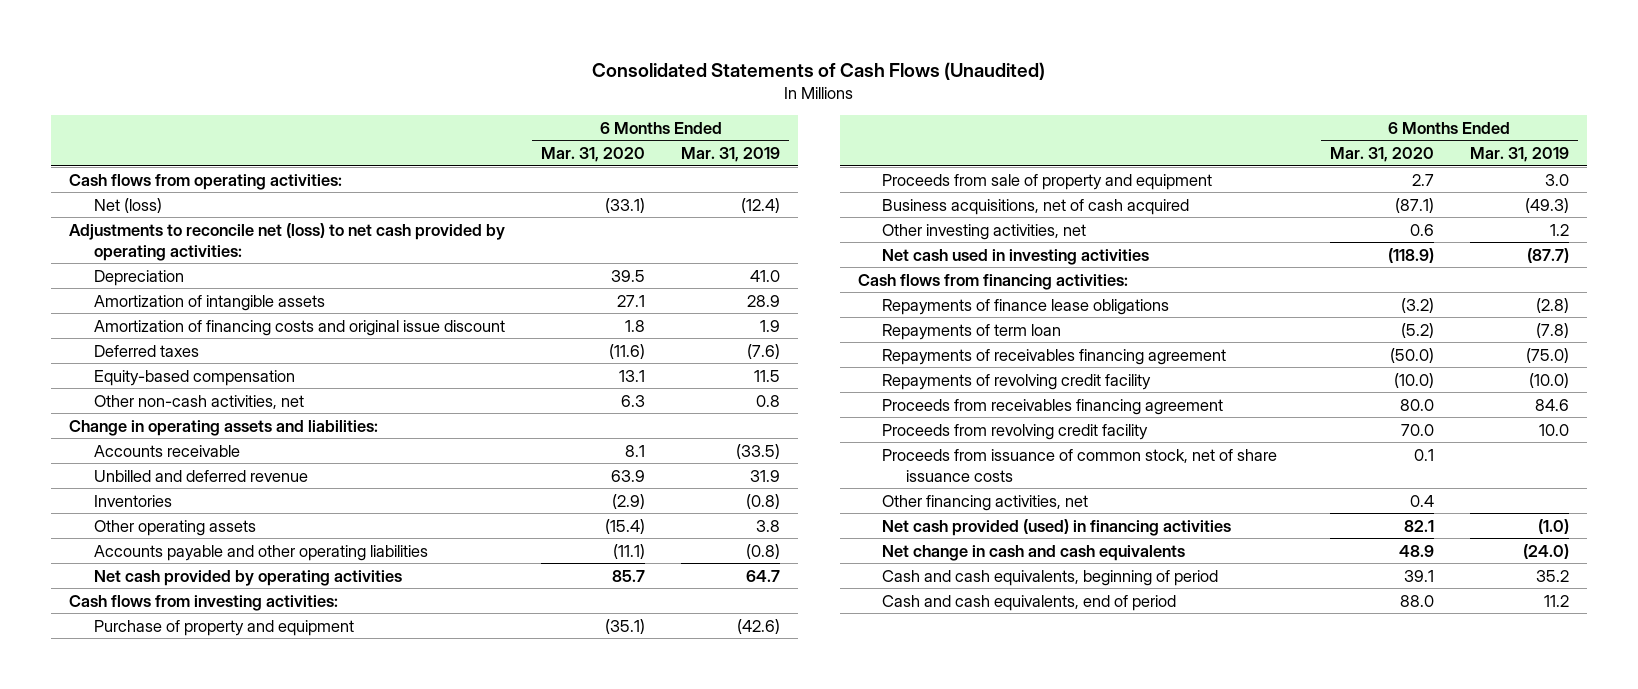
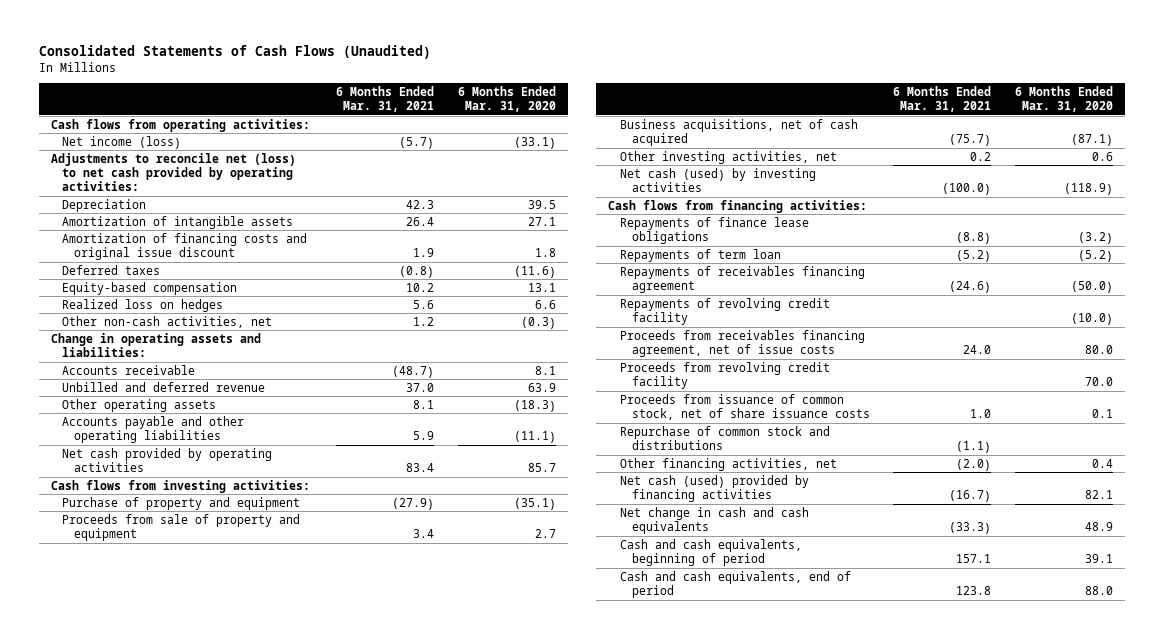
[681,147,781,163] Mar. 31, 2019 -> none
none -> [336,85,435,113] 6 Months Ended Mar. 31, 2021
[93,197,162,213] Net (loss) -> [62,135,182,149] Net income (loss)
none -> [62,298,224,312] Realized loss on hedges
[621,394,646,407] 6.3 -> [520,316,556,329] (0.3)
[93,494,172,507] Inventories -> none
[605,518,646,534] (15.4) -> [513,399,556,412] (18.3)
[881,248,1149,265] Net cash used in investing activities -> [619,167,816,192] Net cash (used) by investing activities
[881,398,1223,415] Proceeds from receivables financing agreement -> [619,329,865,357] Proceeds from receivables financing agreement, net of issue costs
none -> [619,425,830,450] Repurchase of common stock and distributions
[881,518,1231,536] Net cash provided (used) in financing activities -> [619,474,809,502] Net cash (used) provided by financing activities

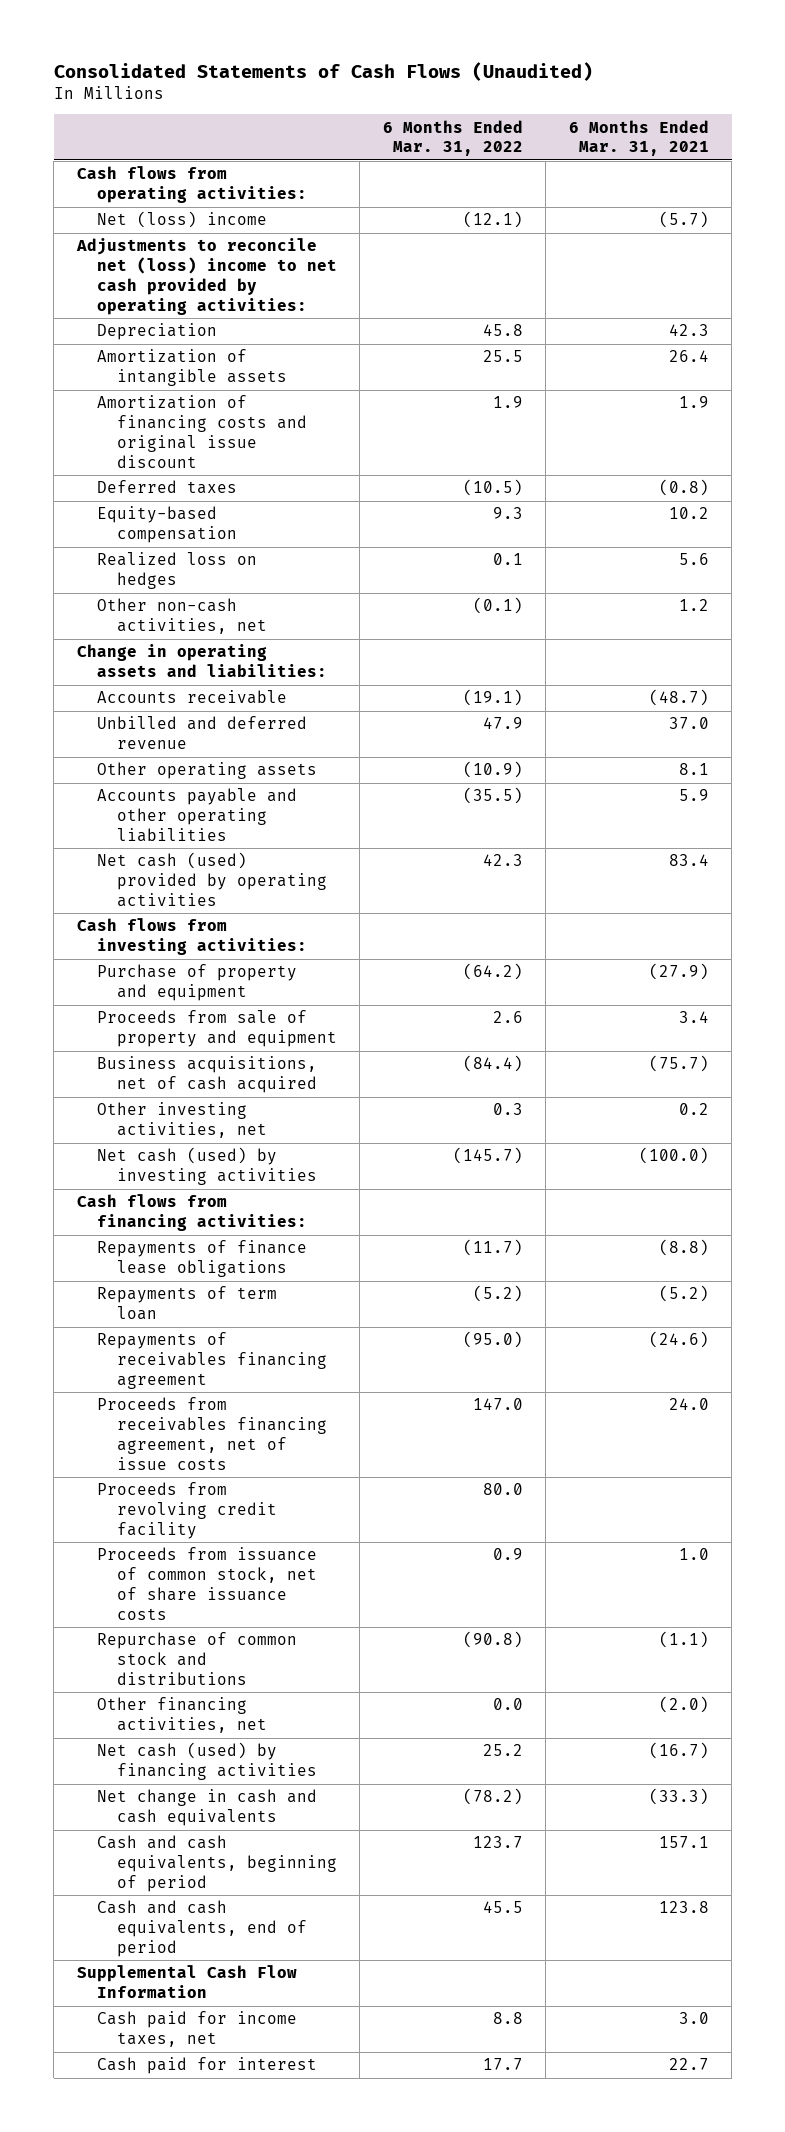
[457,85,556,113] 6 Months Ended Mar. 31, 2020 -> none
none -> [382,119,523,157] 6 Months Ended Mar. 31, 2022
[62,135,182,149] Net income (loss) -> [96,211,267,229] Net (loss) income
[50,152,296,192] Adjustments to reconcile net (loss) to net cash provided by operating activities: -> [75,238,337,315] Adjustments to reconcile net (loss) income to net cash provided by operating activities:
[62,447,273,472] Net cash provided by operating activities -> [96,852,327,907] Net cash (used) provided by operating activities
[619,297,830,325] Repayments of revolving credit facility -> none
[619,474,809,502] Net cash (used) provided by financing activities -> [96,1742,317,1781] Net cash (used) by financing activities
none -> [76,1965,297,1999] Supplemental Cash Flow Information
none -> [96,2011,297,2048] Cash paid for income taxes, net
none -> [96,2057,317,2075] Cash paid for interest

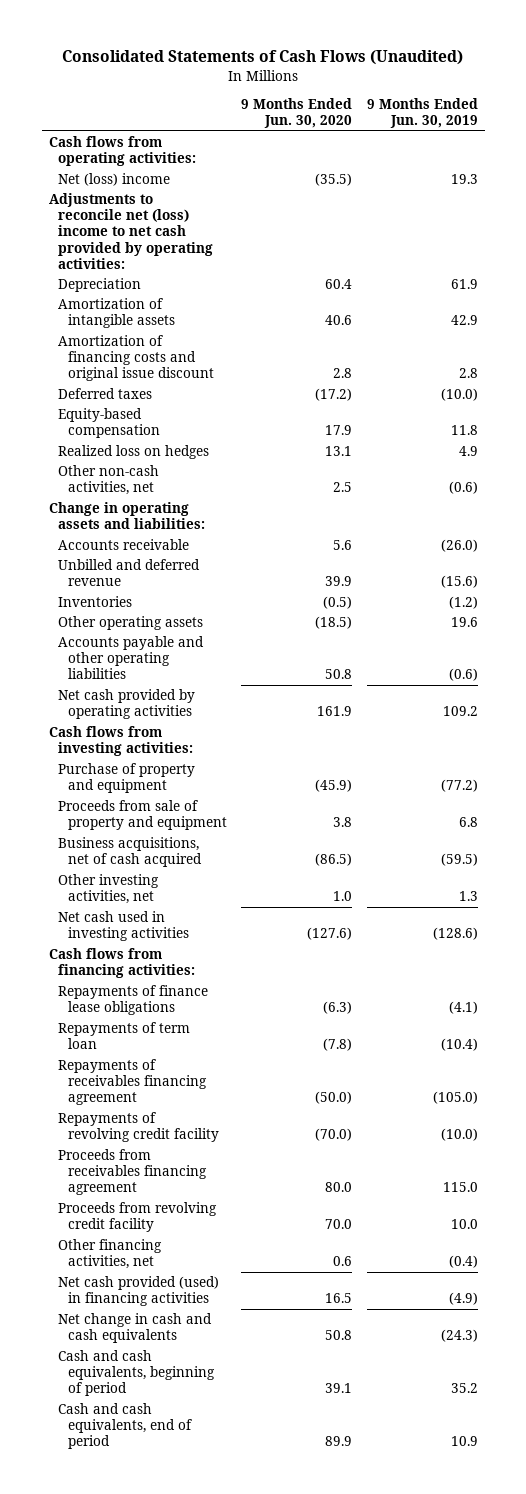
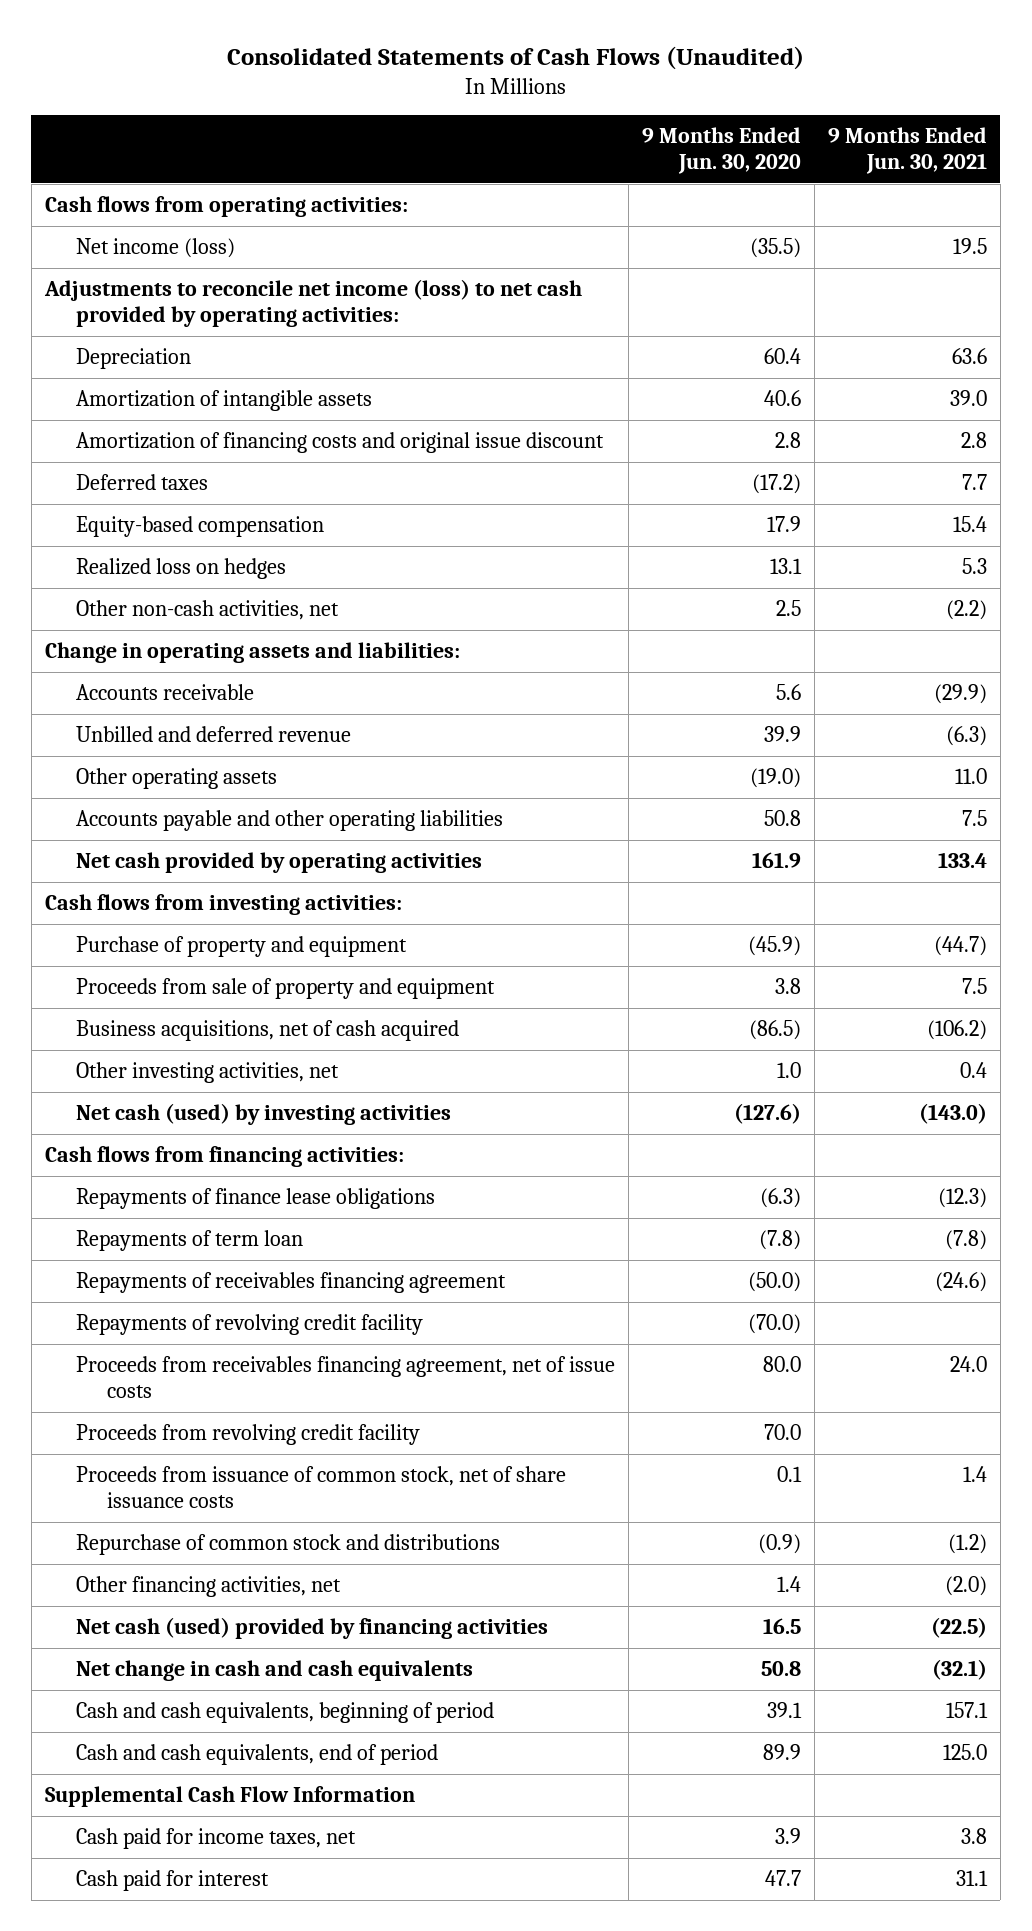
[366,98,478,129] 9 Months Ended Jun. 30, 2019 -> none
none -> [827,127,987,174] 9 Months Ended Jun. 30, 2021
[58,173,171,187] Net (loss) income -> [75,238,235,259] Net income (loss)
[48,193,214,269] Adjustments to reconcile net (loss) income to net cash provided by operating activities: -> [43,279,582,327] Adjustments to reconcile net income (loss) to net cash provided by operating activities:
[58,596,133,608] Inventories -> none
[315,616,353,630] (18.5) -> [749,768,801,789] (19.0)
[58,911,190,942] Net cash used in investing activities -> [75,1103,451,1126] Net cash (used) by investing activities
[58,1149,208,1196] Proceeds from receivables financing agreement -> [75,1356,615,1398] Proceeds from receivables financing agreement, net of issue costs
none -> [75,1466,566,1508] Proceeds from issuance of common stock, net of share issuance costs
none -> [75,1534,500,1556] Repurchase of common stock and distributions
[333,1256,353,1267] 0.6 -> [776,1576,801,1593] 1.4
[58,1276,220,1307] Net cash provided (used) in financing activities -> [75,1617,548,1640] Net cash (used) provided by financing activities
none -> [44,1786,415,1808] Supplemental Cash Flow Information
none -> [75,1828,356,1850] Cash paid for income taxes, net
none -> [75,1870,269,1892] Cash paid for interest

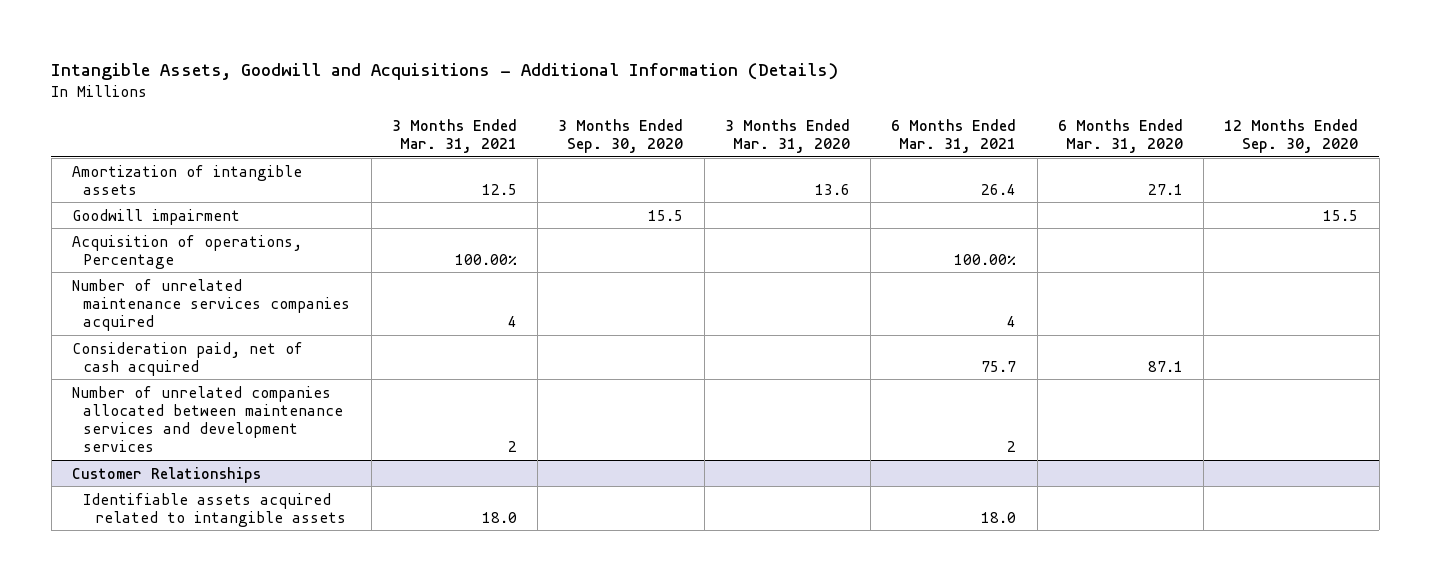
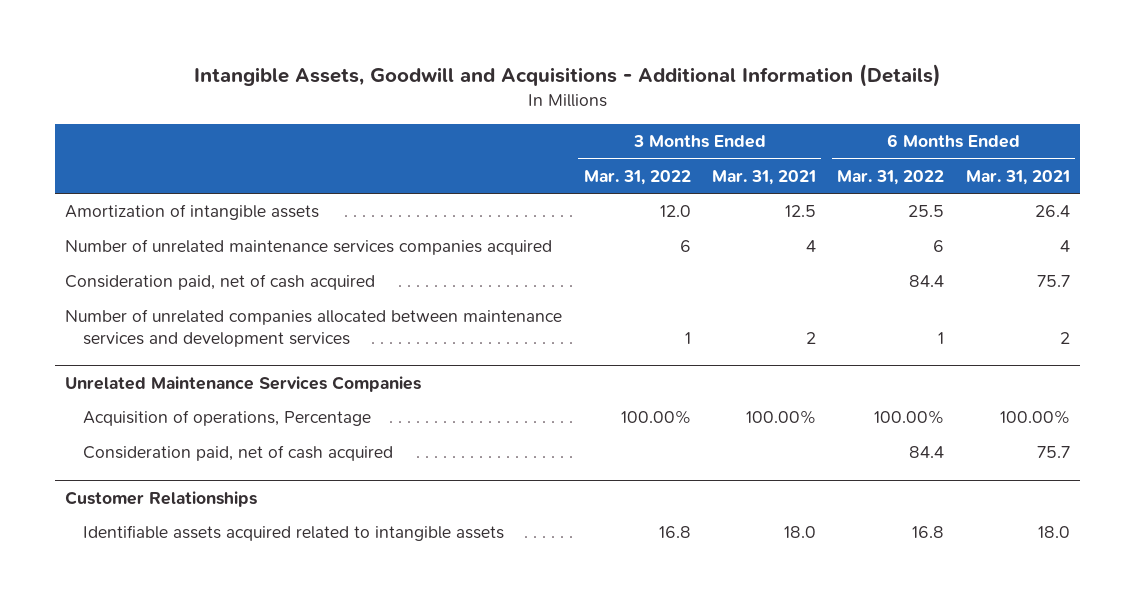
[558,118,684,154] 3 Months Ended Sep. 30, 2020 -> none
[724,118,850,154] 3 Months Ended Mar. 31, 2020 -> none
[1057,118,1183,154] 6 Months Ended Mar. 31, 2020 -> none
[1224,118,1359,154] 12 Months Ended Sep. 30, 2020 -> none
none -> [583,169,691,185] Mar. 31, 2022
none -> [837,169,945,185] Mar. 31, 2022
[71,208,240,225] Goodwill impairment -> none
[71,234,302,269] Acquisition of operations, Percentage -> none
none -> [65,376,422,393] Unrelated Maintenance Services Companies
none -> [83,410,372,427] Acquisition of operations, Percentage
none -> [83,445,394,462] Consideration paid, net of cash acquired

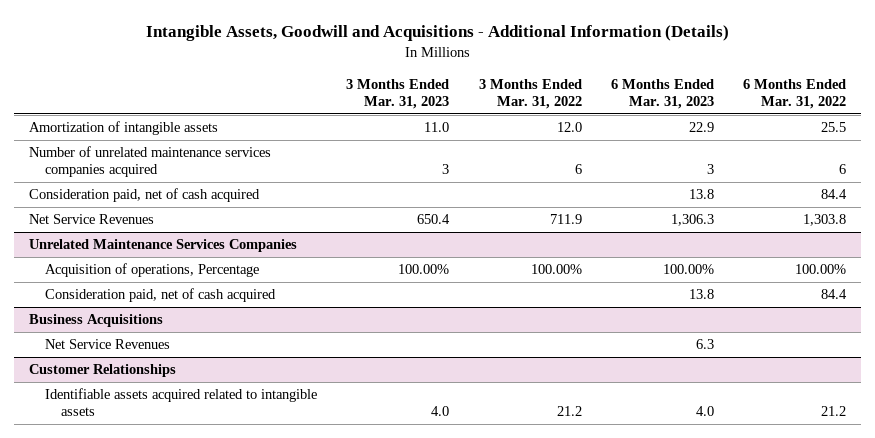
[712,169,817,185] Mar. 31, 2021 -> none
[965,169,1070,185] Mar. 31, 2021 -> none
none -> [346,78,450,110] 3 Months Ended Mar. 31, 2023
none -> [610,78,714,110] 6 Months Ended Mar. 31, 2023
[65,309,563,347] Number of unrelated companies allocated between maintenance services and development services -> none
none -> [28,214,154,225] Net Service Revenues
none -> [28,314,163,328] Business Acquisitions
none -> [44,339,170,350] Net Service Revenues
[658,526,691,539] 16.8 -> [556,406,582,417] 21.2
[912,526,945,539] 16.8 -> [821,406,847,417] 21.2

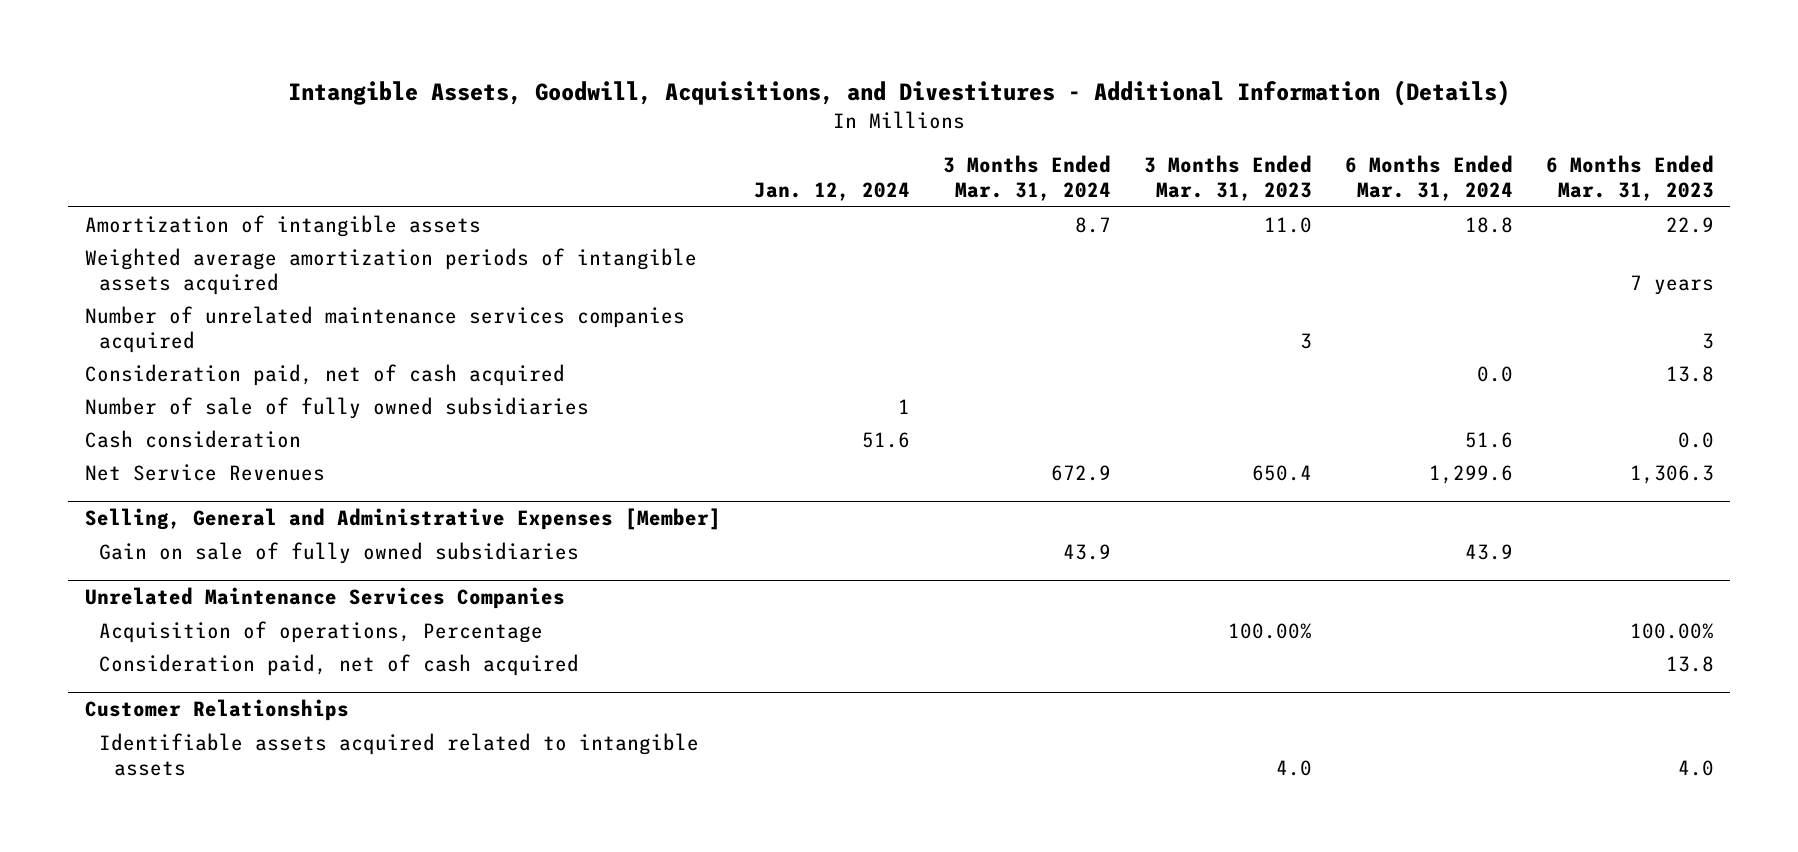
[145,25,729,42] Intangible Assets, Goodwill and Acquisitions - Additional Information (Details) -> [288,80,1511,107] Intangible Assets, Goodwill, Acquisitions, and Divestitures - Additional Information (Details)
[478,78,582,110] 3 Months Ended Mar. 31, 2022 -> none
[743,78,847,110] 6 Months Ended Mar. 31, 2022 -> none
none -> [753,182,910,202] Jan. 12, 2024
none -> [942,155,1111,202] 3 Months Ended Mar. 31, 2024
none -> [1344,155,1513,202] 6 Months Ended Mar. 31, 2024
none -> [84,247,697,295] Weighted average amortization periods of intangible assets acquired
none -> [84,396,589,419] Number of sale of fully owned subsidiaries
none -> [84,429,301,448] Cash consideration
none -> [84,508,721,531] Selling, General and Administrative Expenses [Member]
none -> [99,541,580,564] Gain on sale of fully owned subsidiaries
[28,314,163,328] Business Acquisitions -> none
[44,339,170,350] Net Service Revenues -> none

